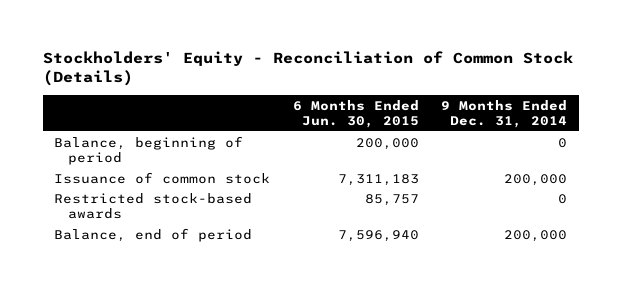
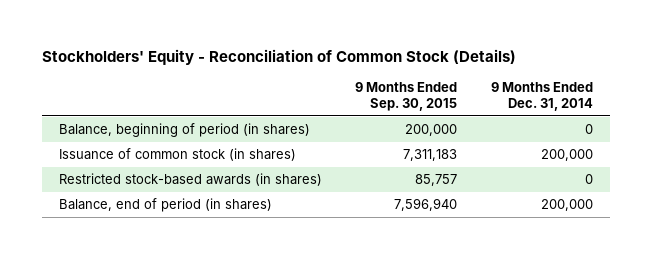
[292,99,419,129] 6 Months Ended Jun. 30, 2015 -> none
none -> [355,81,458,112] 9 Months Ended Sep. 30, 2015
[54,135,244,165] Balance, beginning of period -> [58,123,310,138] Balance, beginning of period (in shares)
[54,171,271,184] Issuance of common stock -> [58,148,296,162] Issuance of common stock (in shares)
[54,192,253,219] Restricted stock-based awards -> [58,173,322,187] Restricted stock-based awards (in shares)
[54,227,253,242] Balance, end of period -> [58,198,272,213] Balance, end of period (in shares)

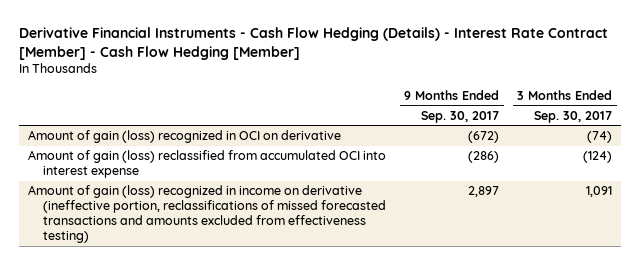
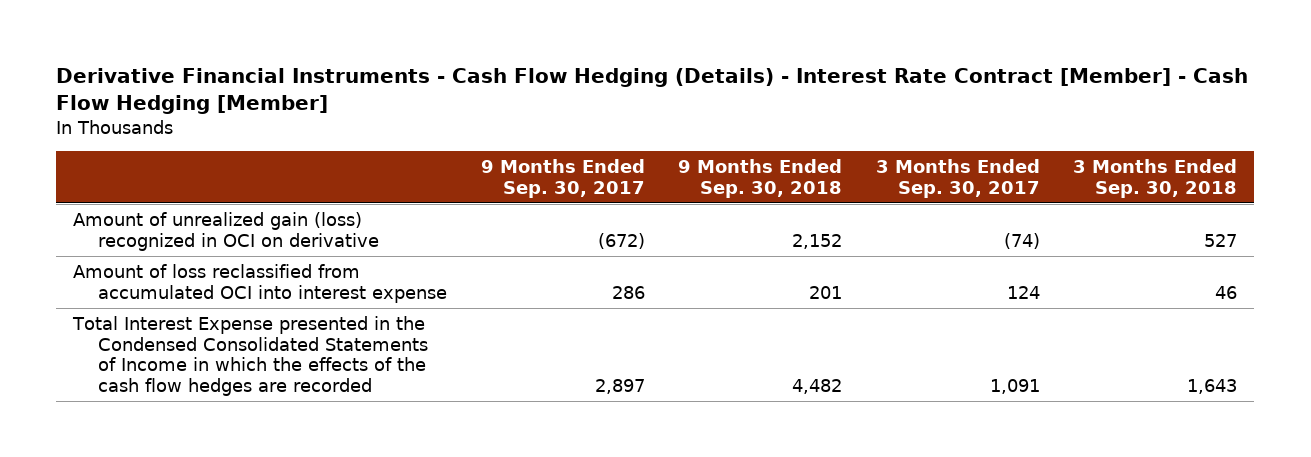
none -> [678,159,843,198] 9 Months Ended Sep. 30, 2018
none -> [1073,159,1238,198] 3 Months Ended Sep. 30, 2018
[27,130,341,144] Amount of gain (loss) recognized in OCI on derivative -> [73,211,380,251] Amount of unrealized gain (loss) recognized in OCI on derivative
[27,150,386,179] Amount of gain (loss) reclassified from accumulated OCI into interest expense -> [73,263,448,303] Amount of loss reclassified from accumulated OCI into interest expense
[468,151,500,164] (286) -> [611,285,645,299] 286
[583,151,613,164] (124) -> [1006,285,1040,299] 124
[27,185,387,244] Amount of gain (loss) recognized in income on derivative (ineffective portion, reclassifications of missed forecasted transactions and amounts excluded from effectiveness testing) -> [72,315,429,396] Total Interest Expense presented in the Condensed Consolidated Statements of Income in which the effects of the cash flow hedges are recorded

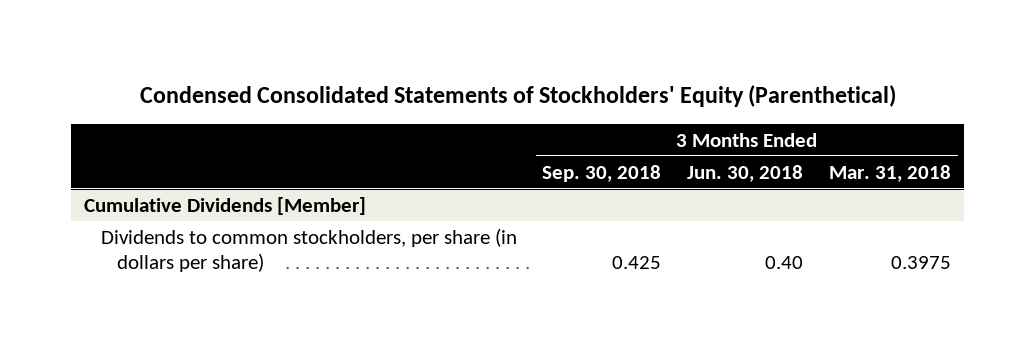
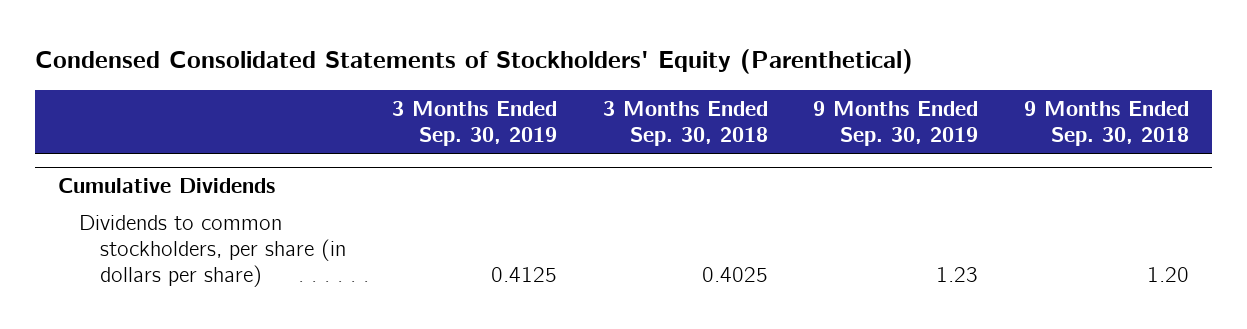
[687,164,804,182] Jun. 30, 2018 -> none
[829,164,952,182] Mar. 31, 2018 -> none
none -> [391,100,557,146] 3 Months Ended Sep. 30, 2019
none -> [813,100,979,146] 9 Months Ended Sep. 30, 2019
none -> [1023,100,1189,146] 9 Months Ended Sep. 30, 2018
[84,196,367,215] Cumulative Dividends [Member] -> [57,178,275,194] Cumulative Dividends
[612,255,662,269] 0.425 -> [701,267,768,283] 0.4025

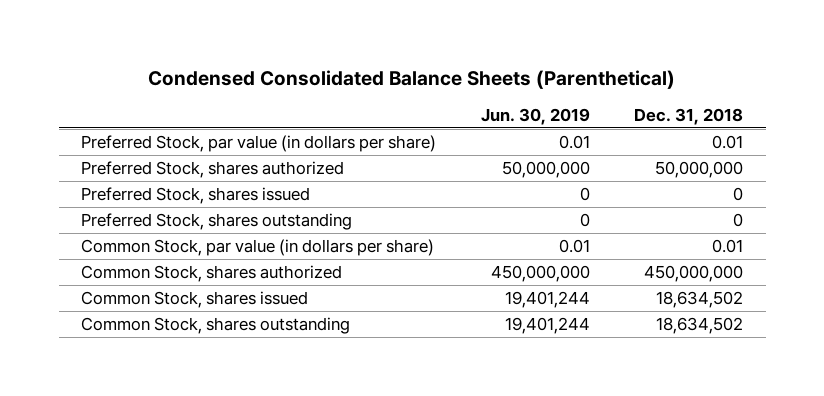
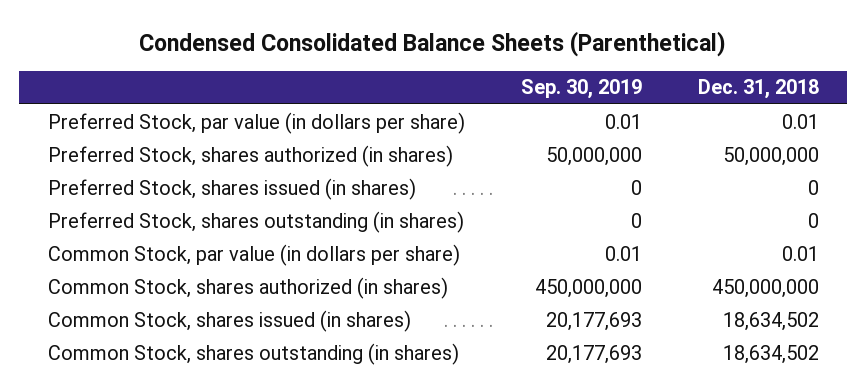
[480,107,590,125] Jun. 30, 2019 -> none
none -> [520,79,642,100] Sep. 30, 2019
[80,161,344,179] Preferred Stock, shares authorized -> [47,144,453,167] Preferred Stock, shares authorized (in shares)
[80,187,310,205] Preferred Stock, shares issued -> [47,177,416,200] Preferred Stock, shares issued (in shares)
[80,213,352,231] Preferred Stock, shares outstanding -> [47,210,464,233] Preferred Stock, shares outstanding (in shares)
[80,265,342,283] Common Stock, shares authorized -> [47,276,448,299] Common Stock, shares authorized (in shares)
[80,291,308,309] Common Stock, shares issued -> [47,309,411,332] Common Stock, shares issued (in shares)
[80,317,350,335] Common Stock, shares outstanding -> [47,342,459,365] Common Stock, shares outstanding (in shares)

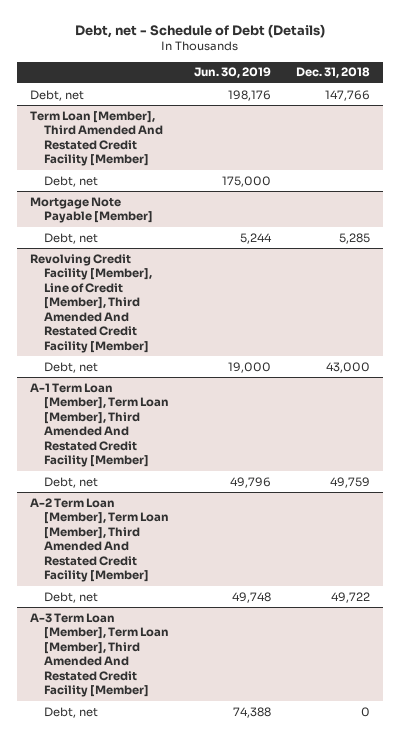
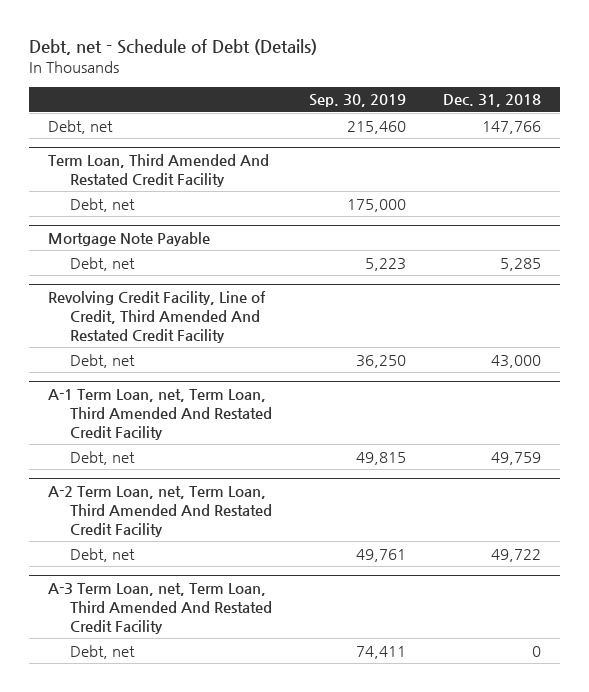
[194,67,272,79] Jun. 30, 2019 -> none
none -> [309,94,407,108] Sep. 30, 2019
[29,110,164,167] Term Loan [Member], Third Amended And Restated Credit Facility [Member] -> [47,154,269,187] Term Loan, Third Amended And Restated Credit Facility
[29,196,154,224] Mortgage Note Payable [Member] -> [47,232,210,247] Mortgage Note Payable
[29,253,153,353] Revolving Credit Facility [Member], Line of Credit [Member], Third Amended And Restated Credit Facility [Member] -> [47,291,266,343] Revolving Credit Facility, Line of Credit, Third Amended And Restated Credit Facility
[29,382,170,468] A-1 Term Loan [Member], Term Loan [Member], Third Amended And Restated Credit Facility [Member] -> [47,389,272,440] A-1 Term Loan, net, Term Loan, Third Amended And Restated Credit Facility
[29,497,170,583] A-2 Term Loan [Member], Term Loan [Member], Third Amended And Restated Credit Facility [Member] -> [47,486,272,537] A-2 Term Loan, net, Term Loan, Third Amended And Restated Credit Facility
[29,612,170,698] A-3 Term Loan [Member], Term Loan [Member], Third Amended And Restated Credit Facility [Member] -> [47,583,272,634] A-3 Term Loan, net, Term Loan, Third Amended And Restated Credit Facility

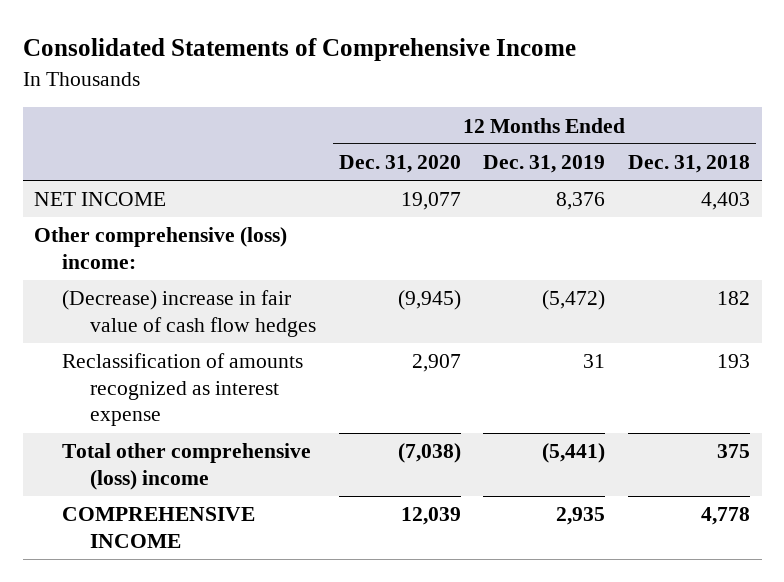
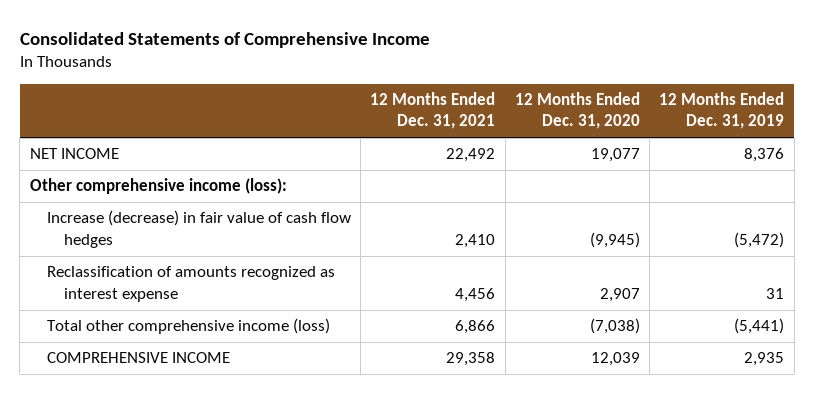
[628,154,751,173] Dec. 31, 2018 -> none
none -> [370,92,496,130] 12 Months Ended Dec. 31, 2021
[34,227,288,269] Other comprehensive (loss) income: -> [29,178,287,195] Other comprehensive income (loss):
[61,290,316,337] (Decrease) increase in fair value of cash flow hedges -> [46,210,351,248] Increase (decrease) in fair value of cash flow hedges
[61,443,311,490] Total other comprehensive (loss) income -> [46,318,330,335] Total other comprehensive income (loss)

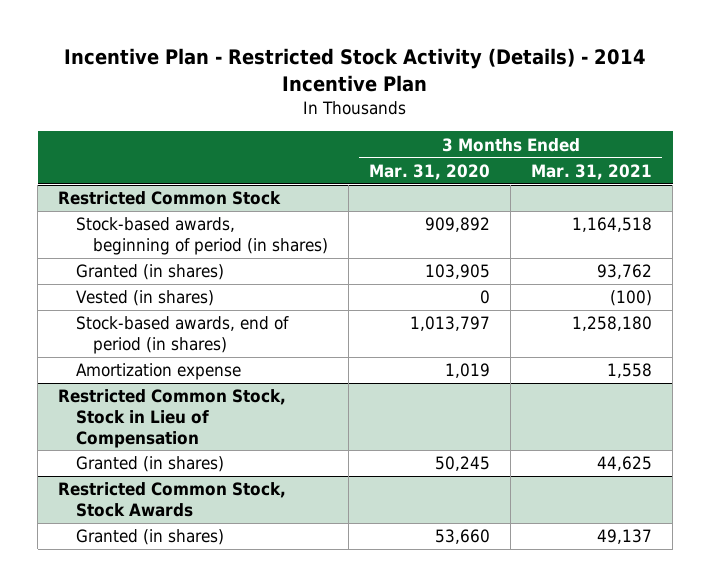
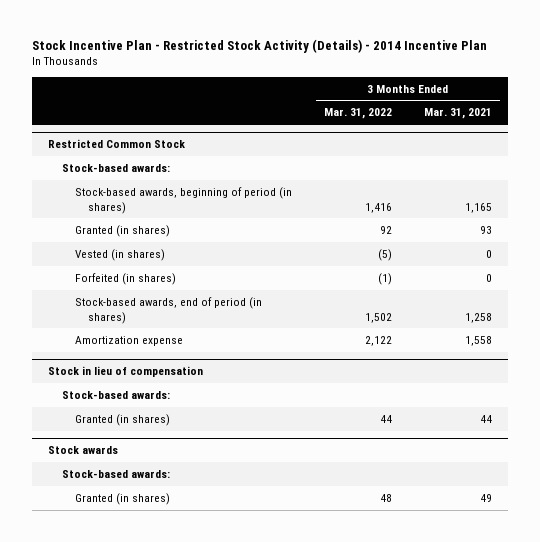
[64,48,647,92] Incentive Plan - Restricted Stock Activity (Details) - 2014 Incentive Plan -> [32,38,488,53] Stock Incentive Plan - Restricted Stock Activity (Details) - 2014 Incentive Plan
[369,163,491,180] Mar. 31, 2020 -> none
none -> [324,108,393,120] Mar. 31, 2022
none -> [61,163,170,172] Stock-based awards:
[572,217,653,233] 1,164,518 -> [465,202,493,213] 1,165
[597,264,653,280] 93,762 -> [480,225,493,234] 93
[610,290,653,307] (100) -> [486,249,493,258] 0
none -> [74,272,176,285] Forfeited (in shares)
[572,316,653,332] 1,258,180 -> [465,312,493,323] 1,258
[58,389,287,448] Restricted Common Stock, Stock in Lieu of Compensation -> [48,366,204,378] Stock in lieu of compensation
none -> [61,390,170,399] Stock-based awards:
[597,456,653,472] 44,625 -> [480,414,493,423] 44
[58,482,287,518] Restricted Common Stock, Stock Awards -> [48,446,119,455] Stock awards
none -> [61,469,170,478] Stock-based awards:
[597,529,653,545] 49,137 -> [480,493,493,502] 49

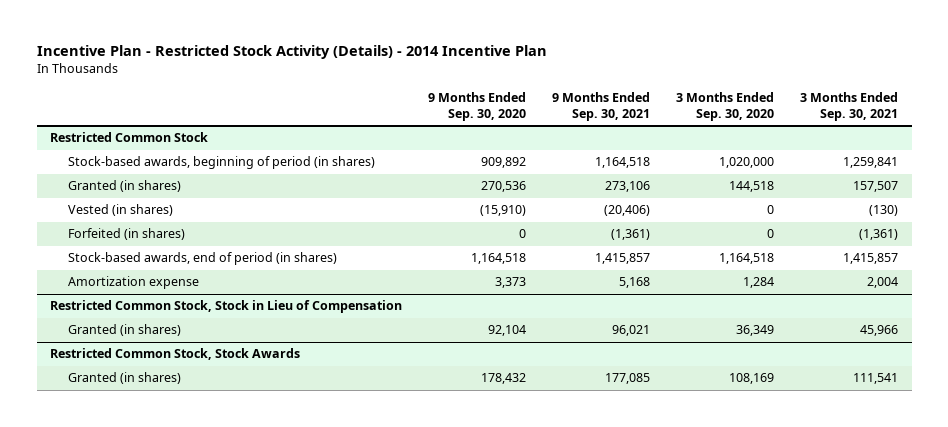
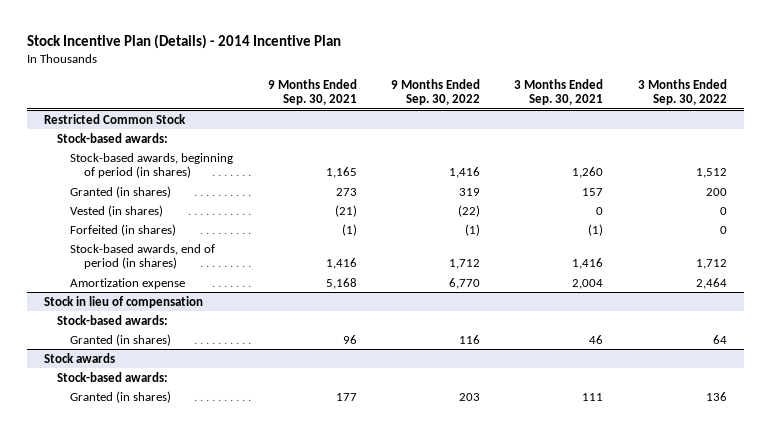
[36,45,547,60] Incentive Plan - Restricted Stock Activity (Details) - 2014 Incentive Plan -> [26,33,341,49] Stock Incentive Plan (Details) - 2014 Incentive Plan
[427,91,526,121] 9 Months Ended Sep. 30, 2020 -> none
[676,91,775,121] 3 Months Ended Sep. 30, 2020 -> none
none -> [391,78,481,106] 9 Months Ended Sep. 30, 2022
none -> [637,78,727,106] 3 Months Ended Sep. 30, 2022
none -> [57,132,169,143] Stock-based awards:
[595,157,651,169] 1,164,518 -> [325,167,357,179] 1,165
[843,157,899,169] 1,259,841 -> [572,167,604,179] 1,260
[605,181,651,193] 273,106 -> [335,187,357,196] 273
[853,181,899,193] 157,507 -> [582,187,604,196] 157
[604,205,651,217] (20,406) -> [334,204,357,217] (21)
[869,205,899,217] (130) -> [596,206,604,215] 0
[611,229,651,241] (1,361) -> [341,223,357,236] (1)
[859,229,899,241] (1,361) -> [588,223,604,236] (1)
[595,253,651,265] 1,415,857 -> [325,258,357,270] 1,416
[843,253,899,265] 1,415,857 -> [572,258,604,270] 1,416
[49,300,402,314] Restricted Common Stock, Stock in Lieu of Compensation -> [43,295,203,308] Stock in lieu of compensation
none -> [57,314,169,325] Stock-based awards:
[612,325,651,337] 96,021 -> [342,334,357,344] 96
[860,325,899,337] 45,966 -> [589,334,604,344] 46
[49,348,300,361] Restricted Common Stock, Stock Awards -> [43,352,115,363] Stock awards
none -> [57,371,169,382] Stock-based awards:
[605,373,651,385] 177,085 -> [335,392,357,401] 177
[853,373,899,385] 111,541 -> [582,392,604,401] 111

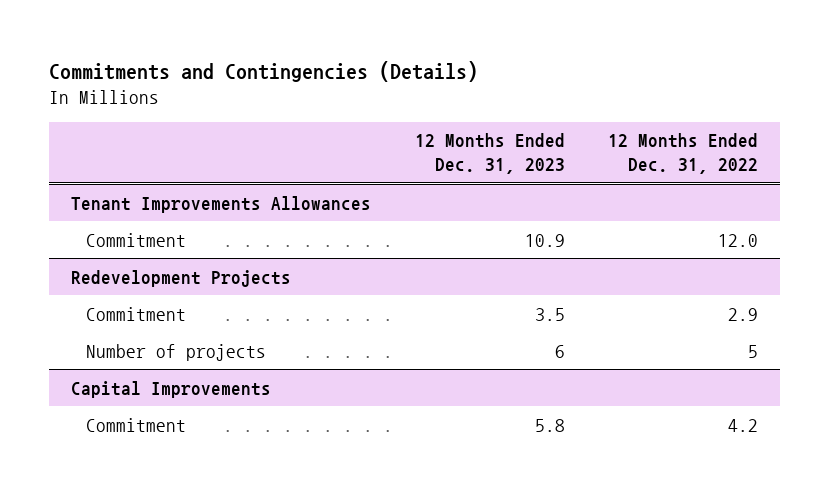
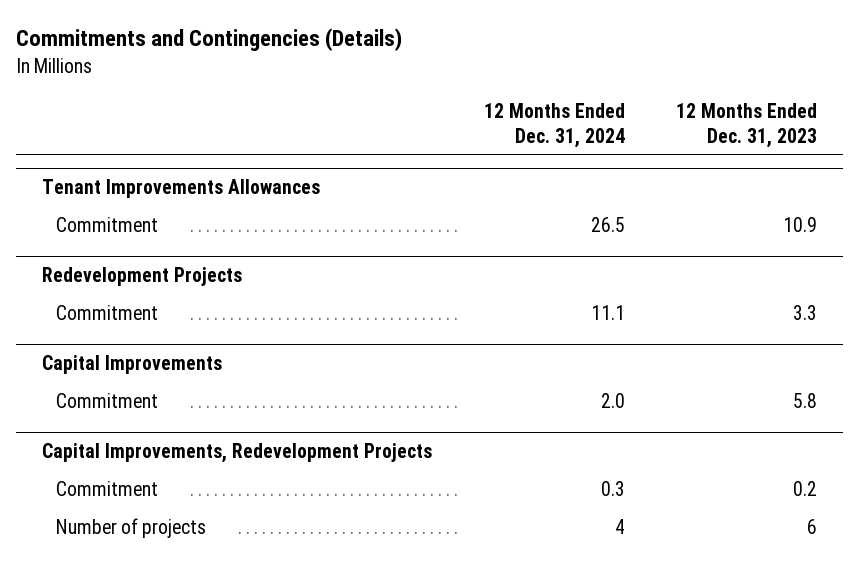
[608,133,759,174] 12 Months Ended Dec. 31, 2022 -> none
none -> [483,103,625,148] 12 Months Ended Dec. 31, 2024
[85,343,266,361] Number of projects -> none
[534,307,565,321] 3.5 -> [793,304,818,320] 3.3
none -> [42,443,433,464] Capital Improvements, Redevelopment Projects
none -> [55,480,158,496] Commitment
none -> [55,517,206,538] Number of projects

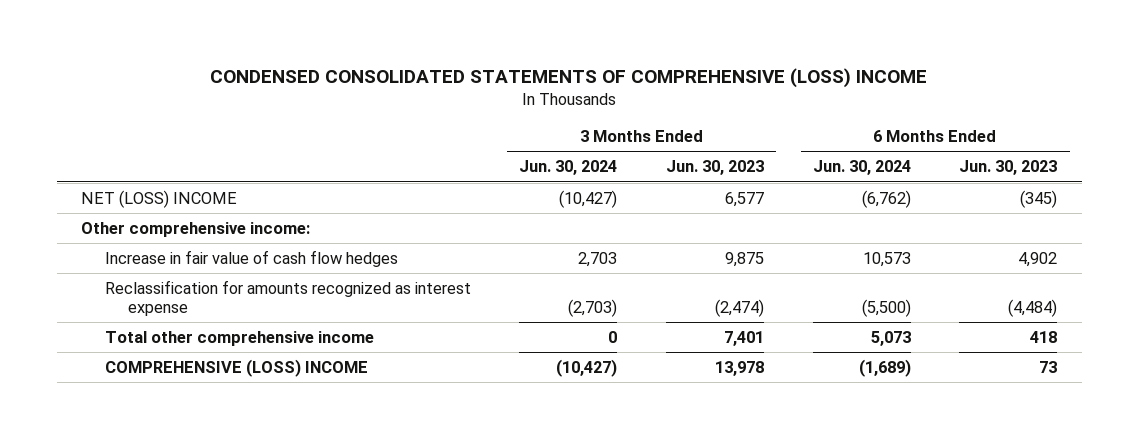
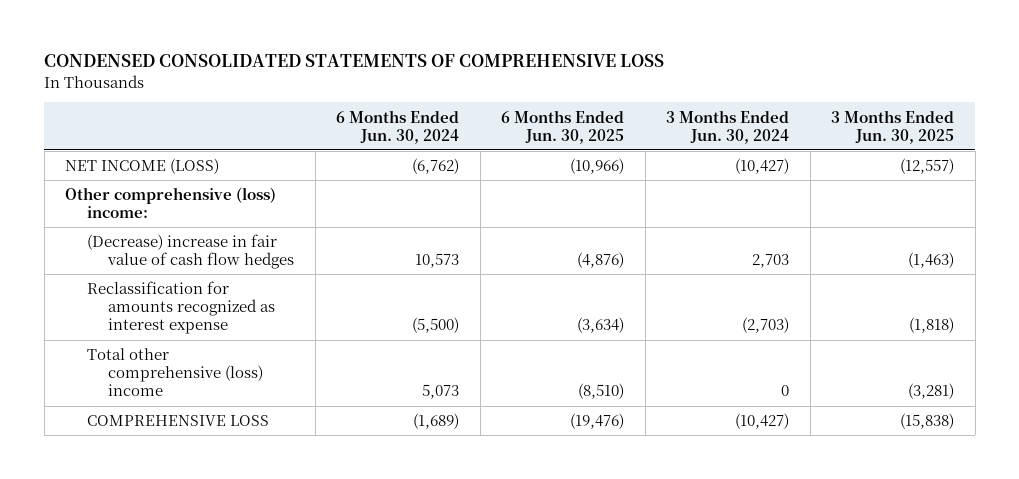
[210,67,928,88] CONDENSED CONSOLIDATED STATEMENTS OF COMPREHENSIVE (LOSS) INCOME -> [44,54,665,68] CONDENSED CONSOLIDATED STATEMENTS OF COMPREHENSIVE LOSS
[666,160,765,176] Jun. 30, 2023 -> none
[959,160,1058,176] Jun. 30, 2023 -> none
none -> [501,109,625,144] 6 Months Ended Jun. 30, 2025
none -> [831,109,955,144] 3 Months Ended Jun. 30, 2025
[81,189,238,208] NET (LOSS) INCOME -> [65,158,220,175] NET INCOME (LOSS)
[81,221,311,237] Other comprehensive income: -> [65,187,277,219] Other comprehensive (loss) income:
[104,249,398,267] Increase in fair value of cash flow hedges -> [86,234,295,270] (Decrease) increase in fair value of cash flow hedges
[104,330,374,346] Total other comprehensive income -> [86,348,264,397] Total other comprehensive (loss) income
[104,358,368,377] COMPREHENSIVE (LOSS) INCOME -> [86,415,269,427] COMPREHENSIVE LOSS

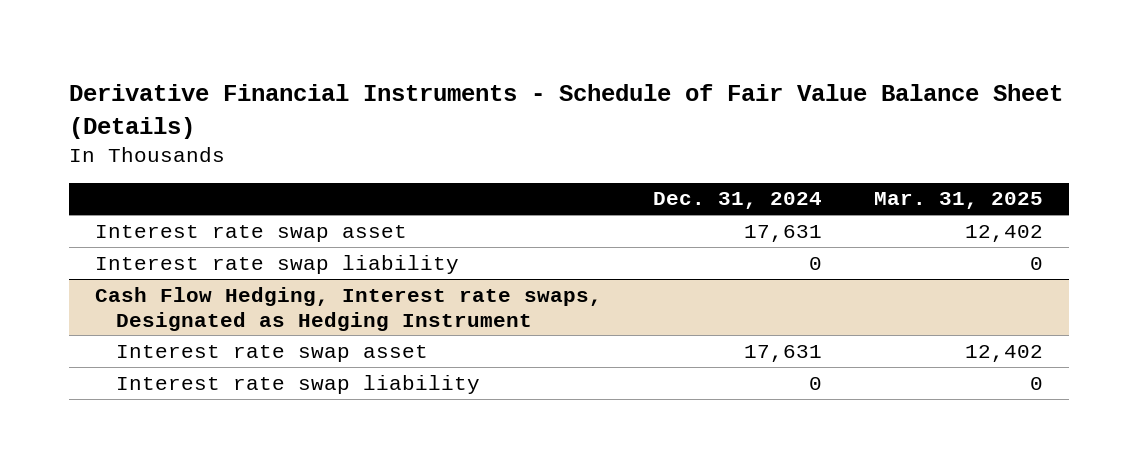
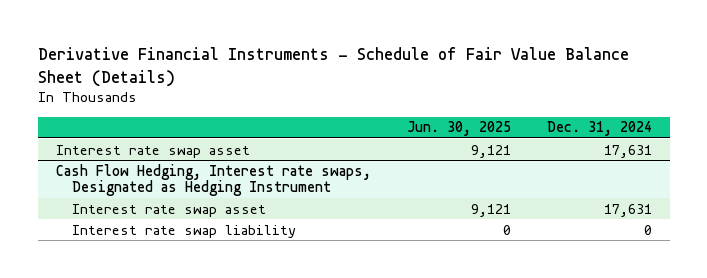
[873,192,1043,210] Mar. 31, 2025 -> none
none -> [406,121,511,137] Jun. 30, 2025
[94,254,459,274] Interest rate swap liability -> none

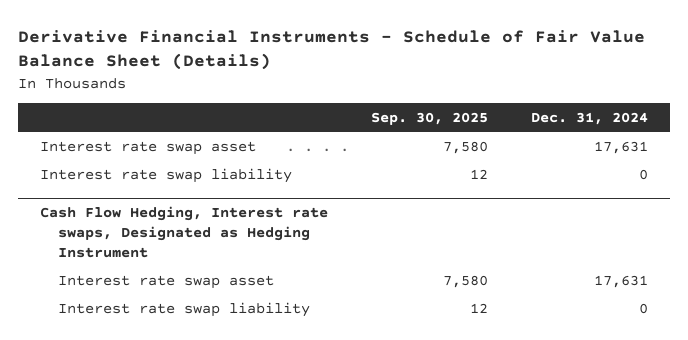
[406,121,511,137] Jun. 30, 2025 -> none
none -> [371,111,489,125] Sep. 30, 2025
none -> [39,167,292,183] Interest rate swap liability

